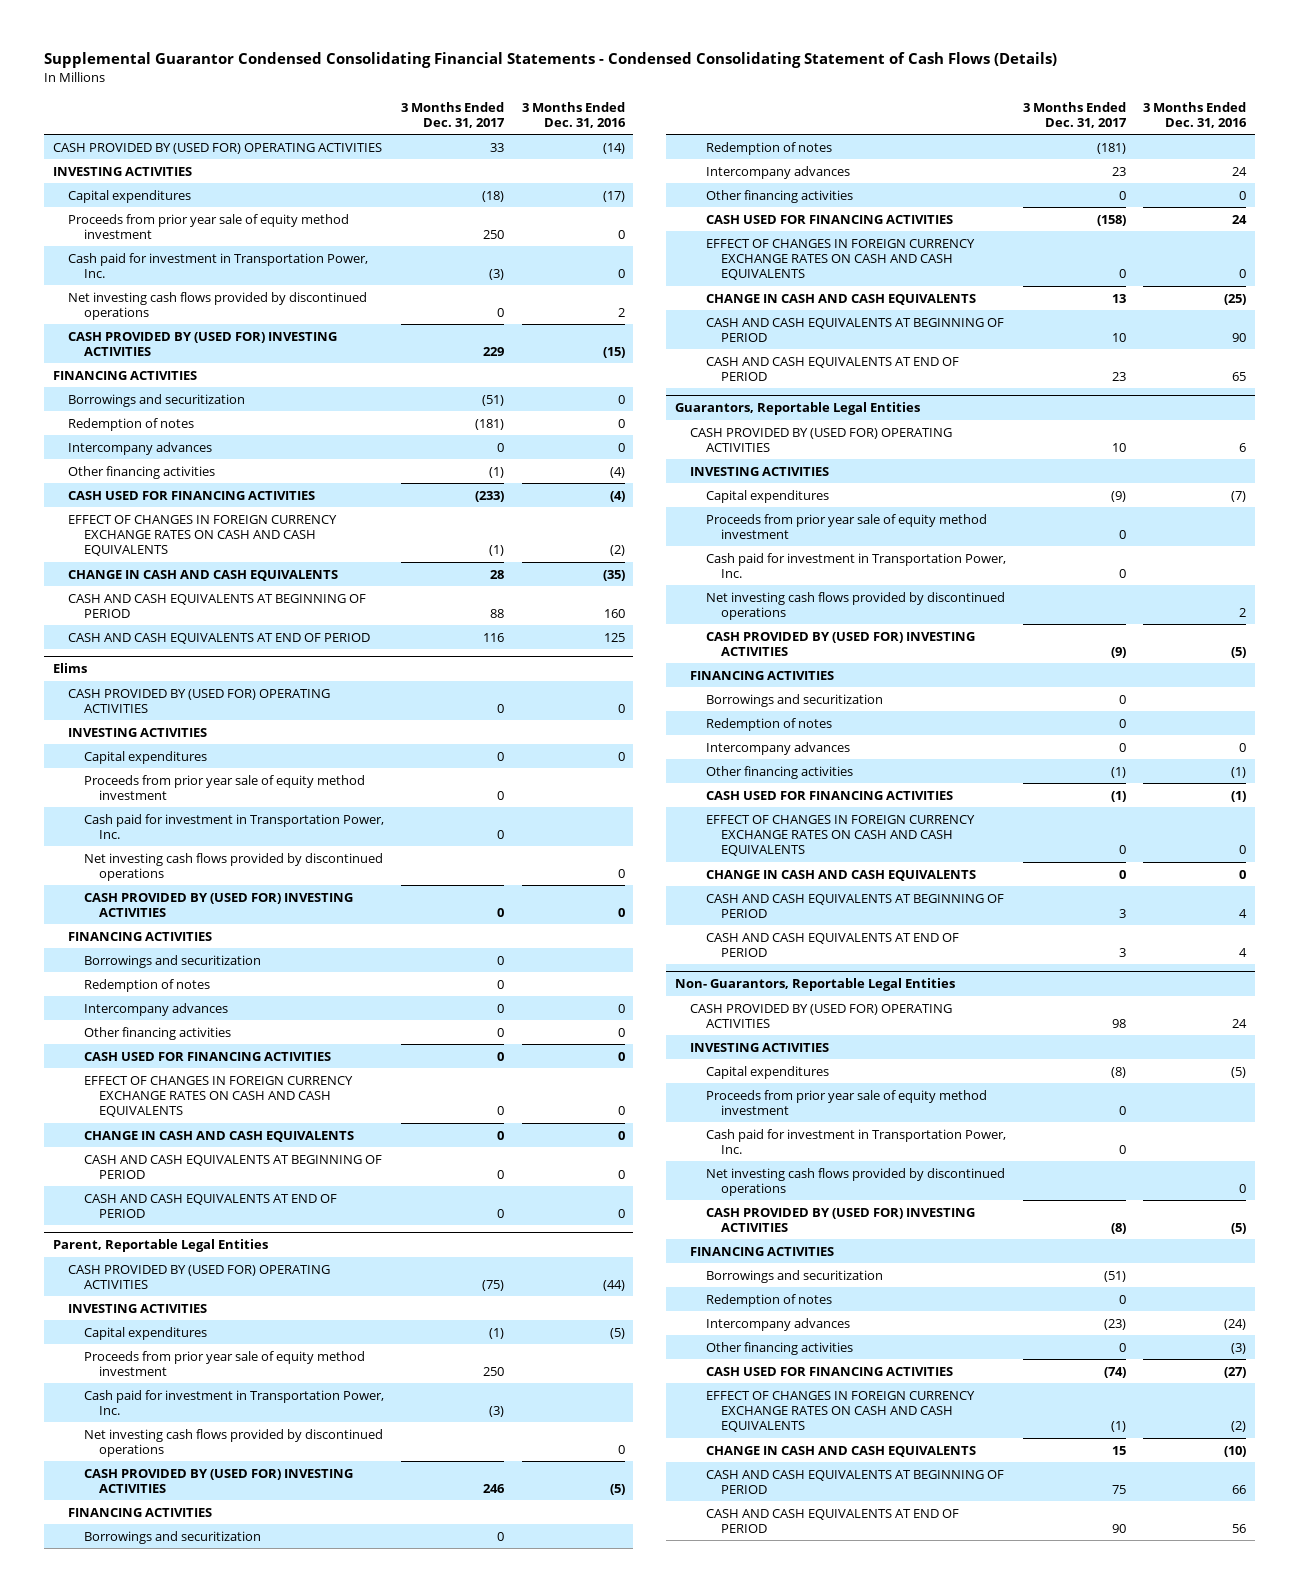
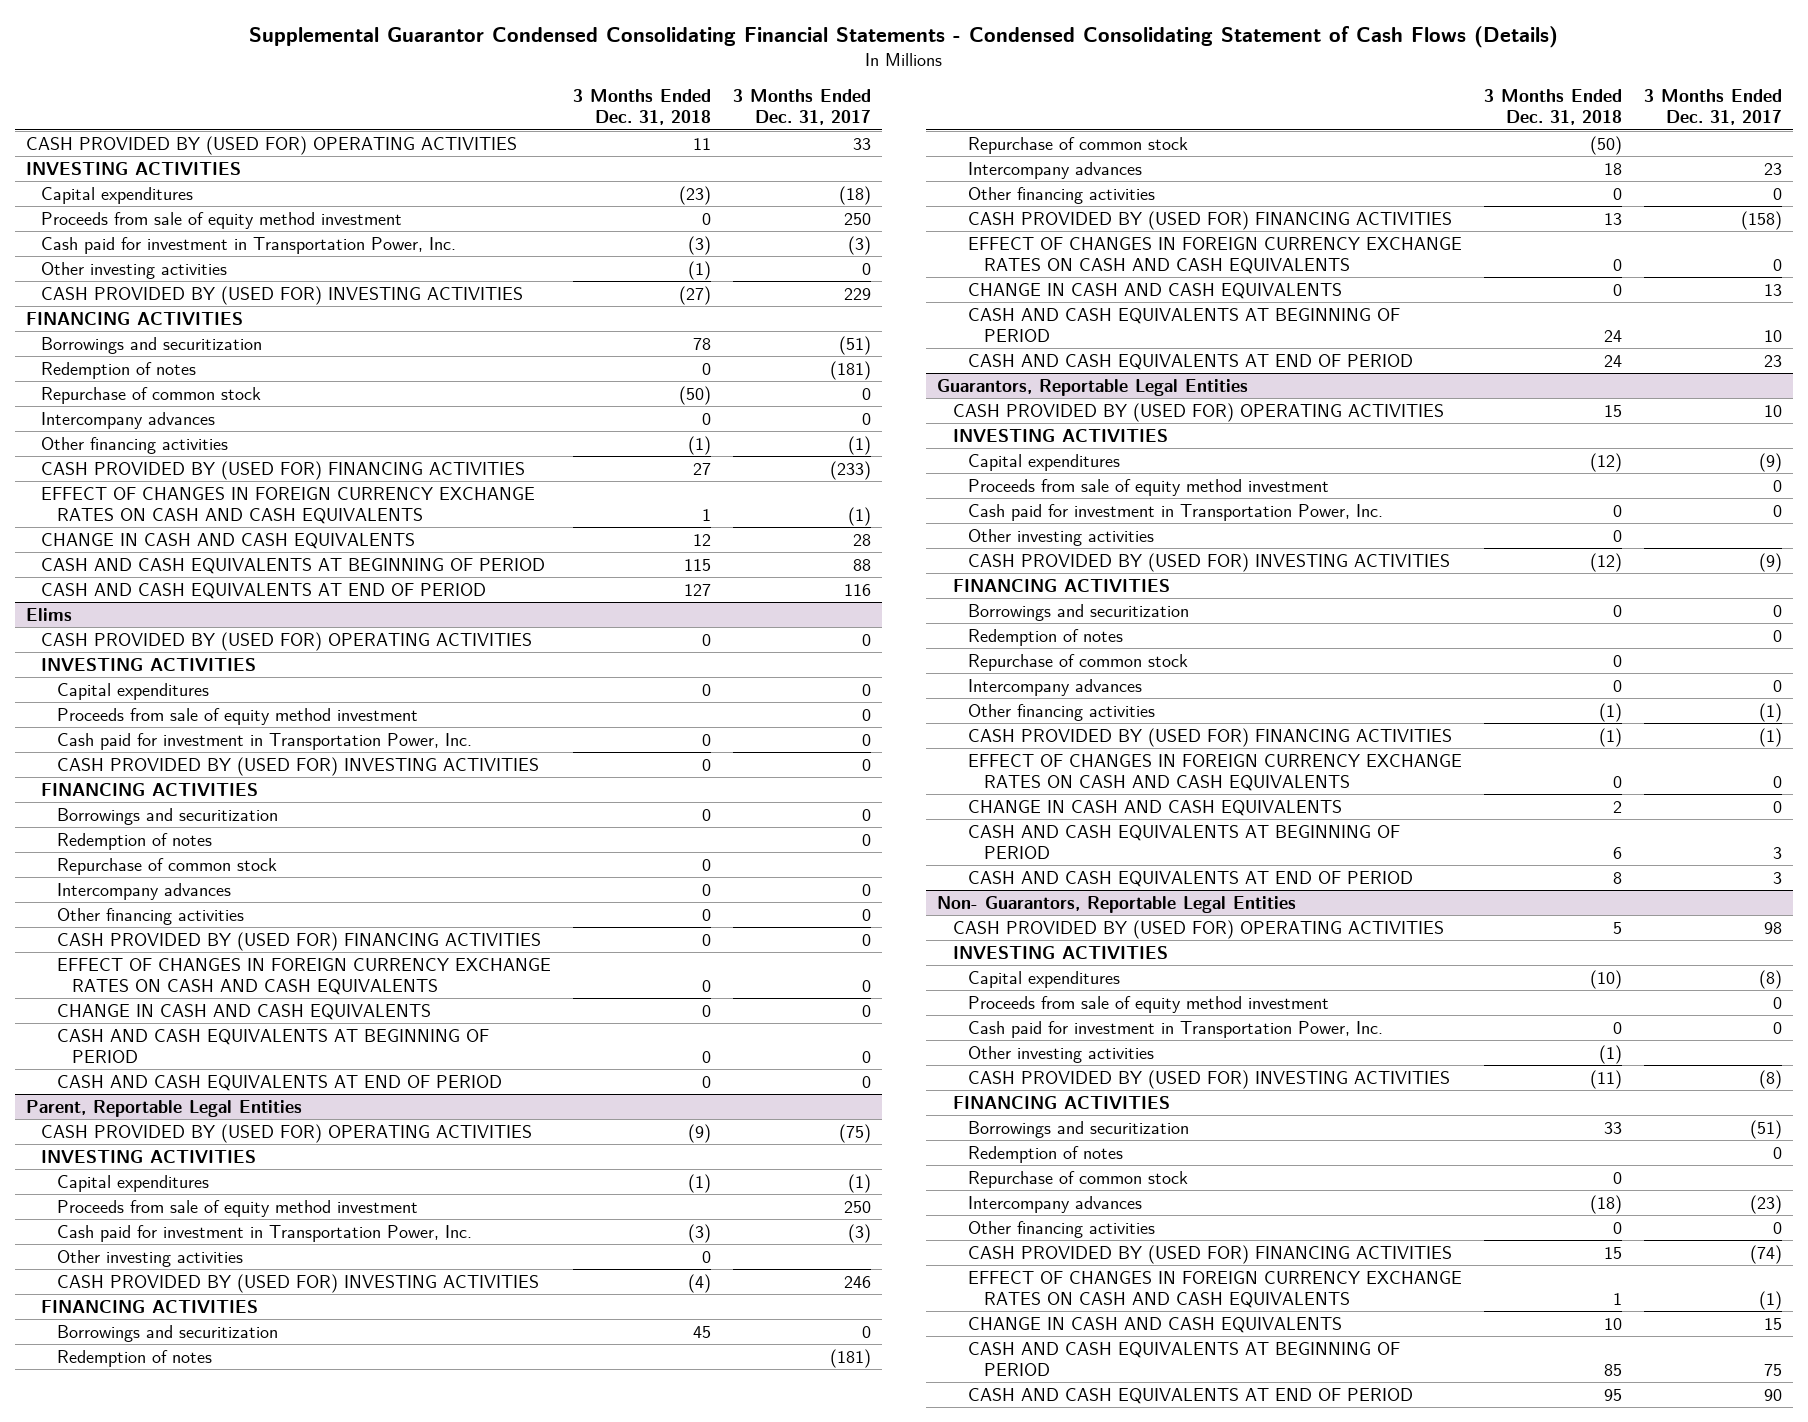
[521,101,626,128] 3 Months Ended Dec. 31, 2016 -> none
none -> [572,89,711,126] 3 Months Ended Dec. 31, 2018
[68,213,350,239] Proceeds from prior year sale of equity method investment -> [41,211,403,229] Proceeds from sale of equity method investment
[68,291,368,320] Net investing cash flows provided by discontinued operations -> none
none -> [41,261,228,279] Other investing activities
none -> [41,386,262,404] Repurchase of common stock
[68,490,316,500] CASH USED FOR FINANCING ACTIVITIES -> [41,460,526,480] CASH PROVIDED BY (USED FOR) FINANCING ACTIVITIES
[83,774,365,800] Proceeds from prior year sale of equity method investment -> [56,707,418,725] Proceeds from sale of equity method investment
[83,852,383,881] Net investing cash flows provided by discontinued operations -> none
none -> [56,857,277,875] Repurchase of common stock
[83,1051,331,1061] CASH USED FOR FINANCING ACTIVITIES -> [56,931,541,951] CASH PROVIDED BY (USED FOR) FINANCING ACTIVITIES
[83,1350,365,1376] Proceeds from prior year sale of equity method investment -> [56,1199,418,1217] Proceeds from sale of equity method investment
[83,1428,383,1457] Net investing cash flows provided by discontinued operations -> none
none -> [56,1249,243,1267] Other investing activities
none -> [968,136,1189,154] Repurchase of common stock
[705,214,953,224] CASH USED FOR FINANCING ACTIVITIES -> [968,210,1453,230] CASH PROVIDED BY (USED FOR) FINANCING ACTIVITIES
[705,513,987,539] Proceeds from prior year sale of equity method investment -> [968,478,1330,496] Proceeds from sale of equity method investment
[705,591,1005,620] Net investing cash flows provided by discontinued operations -> none
none -> [968,528,1155,546] Other investing activities
none -> [968,653,1189,671] Repurchase of common stock
[705,790,953,800] CASH USED FOR FINANCING ACTIVITIES -> [968,727,1453,747] CASH PROVIDED BY (USED FOR) FINANCING ACTIVITIES
[705,1089,987,1115] Proceeds from prior year sale of equity method investment -> [968,995,1330,1013] Proceeds from sale of equity method investment
[705,1167,1005,1196] Net investing cash flows provided by discontinued operations -> none
none -> [968,1045,1155,1063] Other investing activities
none -> [968,1170,1189,1188] Repurchase of common stock
[705,1366,953,1376] CASH USED FOR FINANCING ACTIVITIES -> [968,1244,1453,1264] CASH PROVIDED BY (USED FOR) FINANCING ACTIVITIES

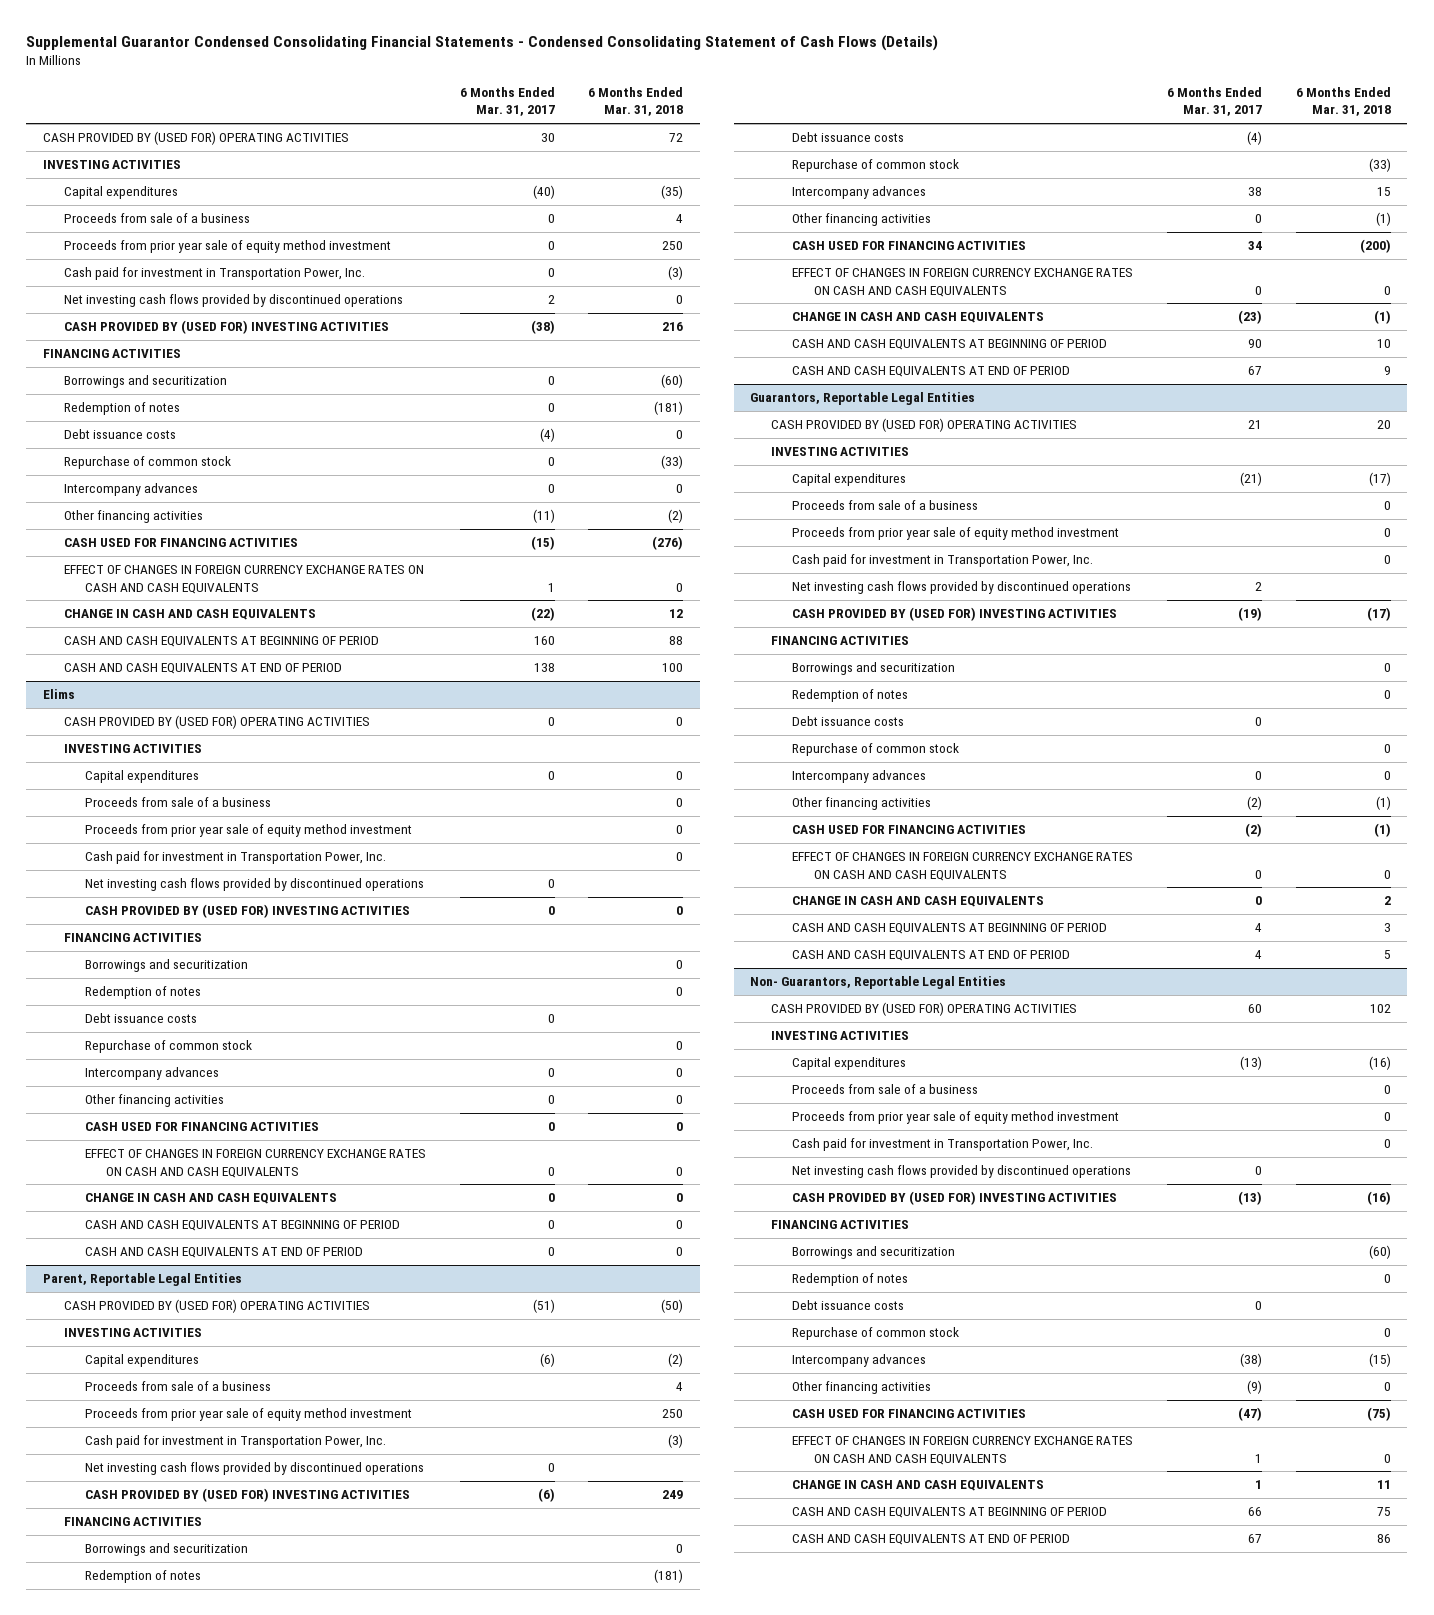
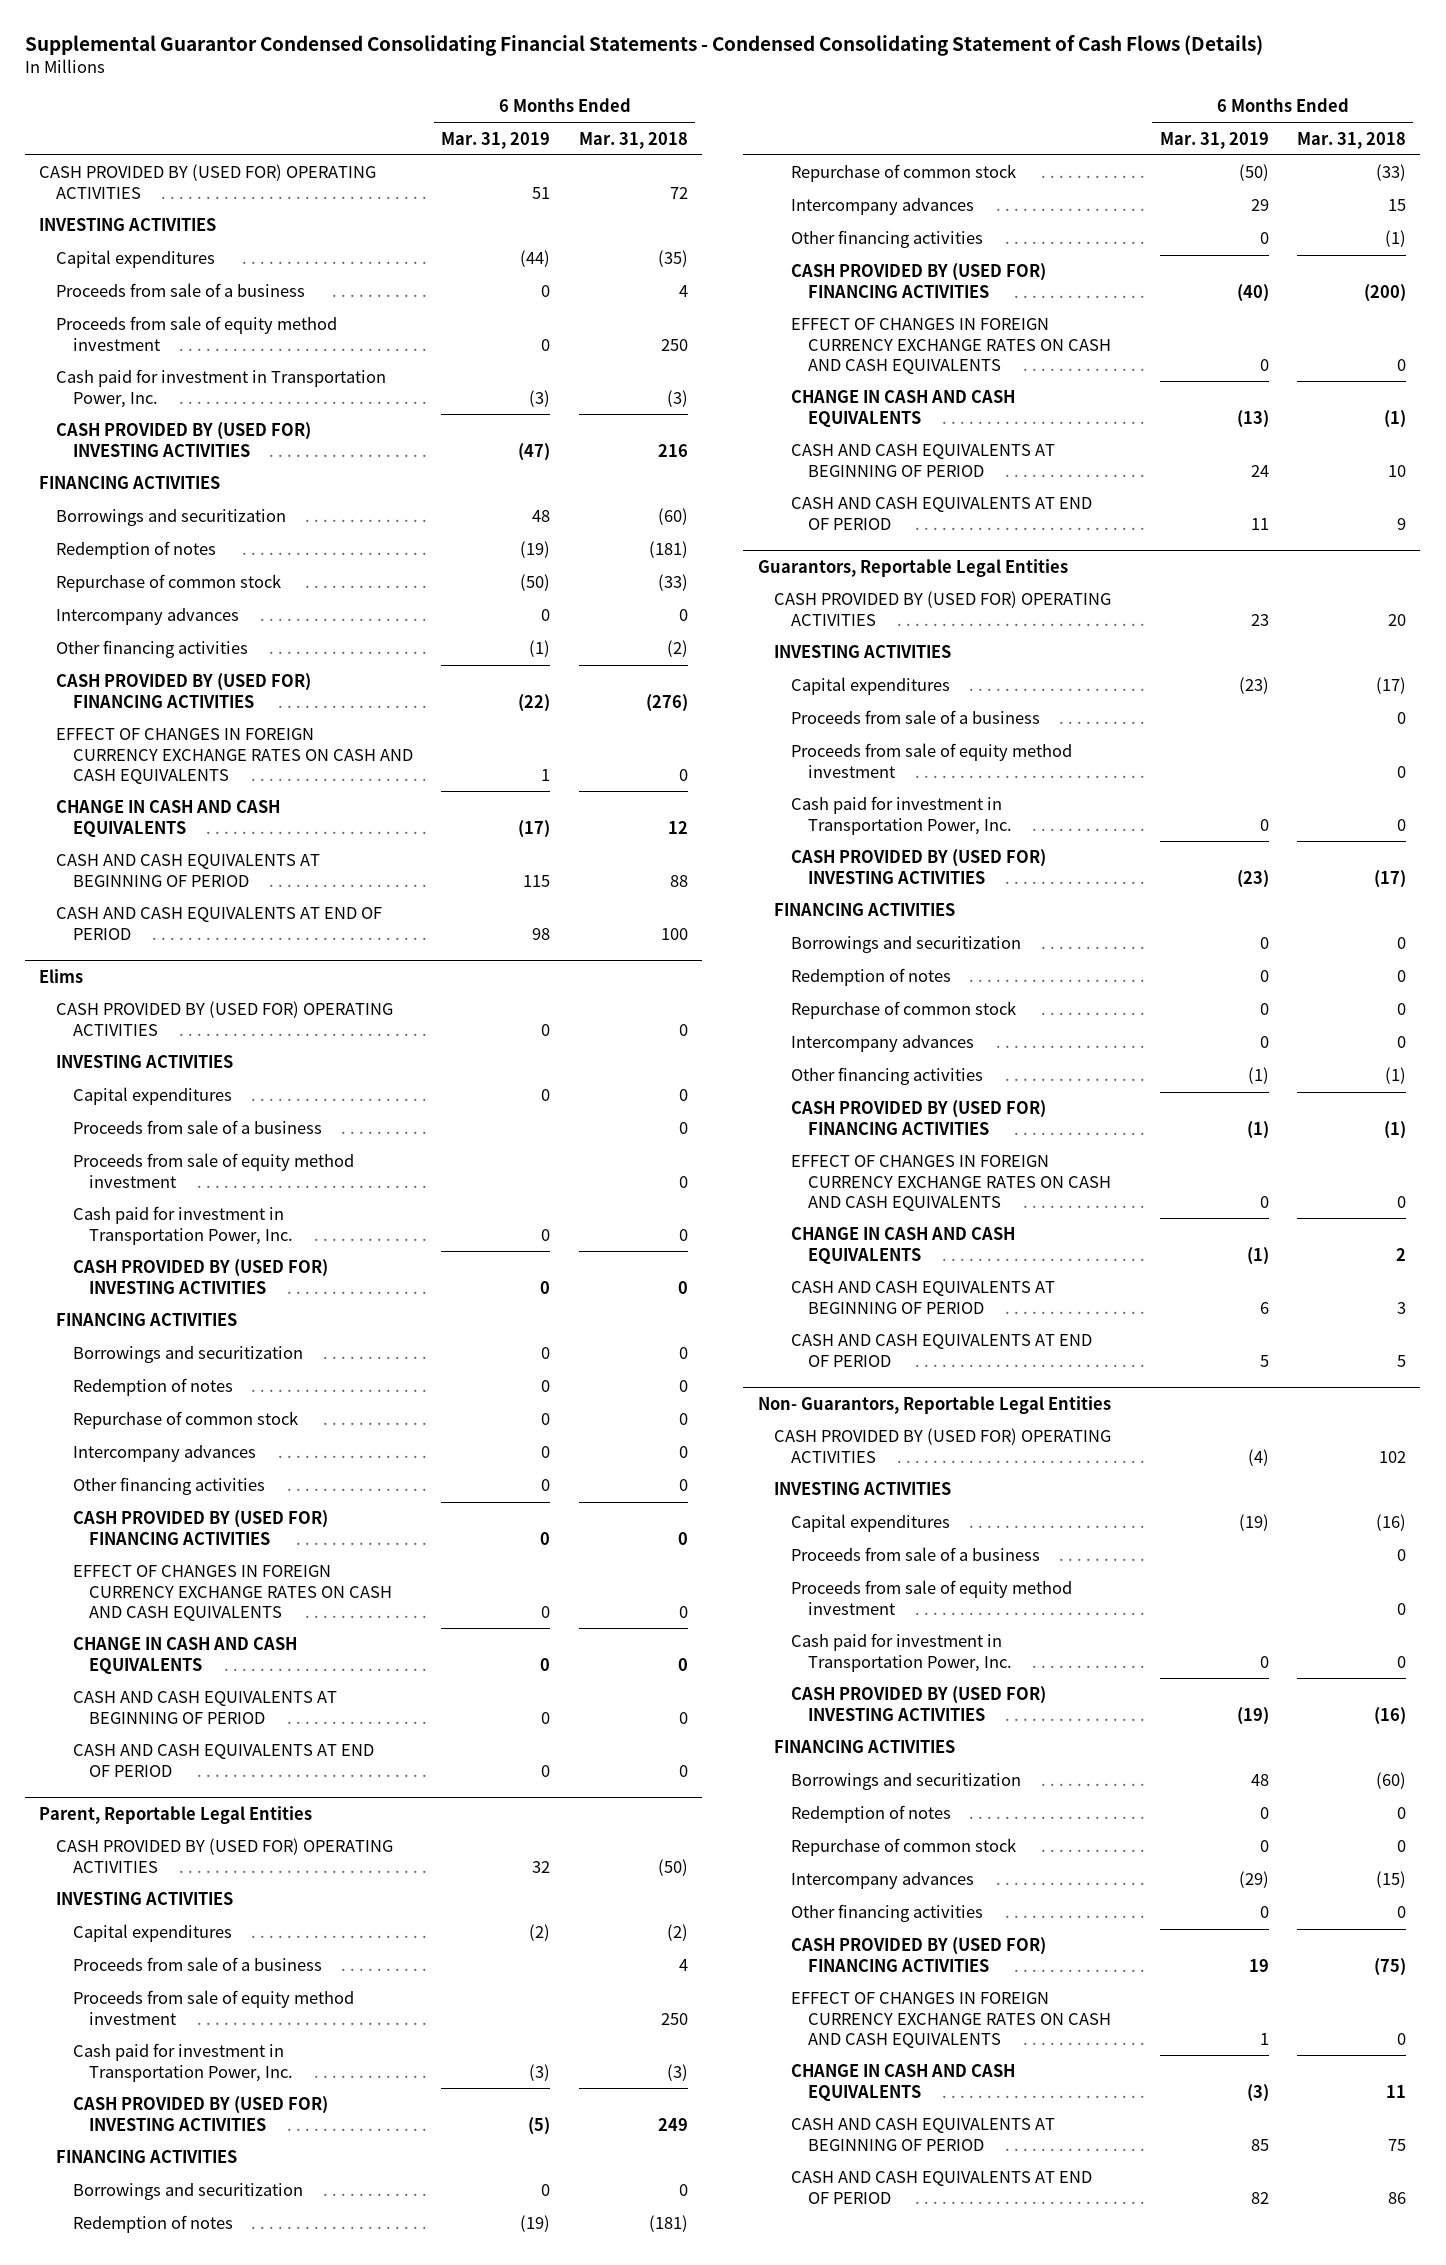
[459,87,555,117] 6 Months Ended Mar. 31, 2017 -> none
none -> [441,131,551,149] Mar. 31, 2019
[63,240,391,254] Proceeds from prior year sale of equity method investment -> [56,316,338,351] Proceeds from sale of equity method investment
[63,294,403,308] Net investing cash flows provided by discontinued operations -> none
[63,429,176,440] Debt issuance costs -> none
[63,538,298,548] CASH USED FOR FINANCING ACTIVITIES -> [56,673,312,708] CASH PROVIDED BY (USED FOR) FINANCING ACTIVITIES
[84,824,412,838] Proceeds from prior year sale of equity method investment -> [72,1153,354,1188] Proceeds from sale of equity method investment
[84,878,424,892] Net investing cash flows provided by discontinued operations -> none
[84,1013,197,1024] Debt issuance costs -> none
[84,1122,319,1132] CASH USED FOR FINANCING ACTIVITIES -> [72,1510,328,1545] CASH PROVIDED BY (USED FOR) FINANCING ACTIVITIES
[84,1408,412,1422] Proceeds from prior year sale of equity method investment -> [72,1990,354,2025] Proceeds from sale of equity method investment
[84,1462,424,1476] Net investing cash flows provided by discontinued operations -> none
[792,132,905,143] Debt issuance costs -> none
[792,241,1027,251] CASH USED FOR FINANCING ACTIVITIES -> [790,263,1046,298] CASH PROVIDED BY (USED FOR) FINANCING ACTIVITIES
[792,527,1120,541] Proceeds from prior year sale of equity method investment -> [790,743,1072,778] Proceeds from sale of equity method investment
[792,581,1132,595] Net investing cash flows provided by discontinued operations -> none
[792,716,905,727] Debt issuance costs -> none
[792,825,1027,835] CASH USED FOR FINANCING ACTIVITIES -> [790,1100,1046,1135] CASH PROVIDED BY (USED FOR) FINANCING ACTIVITIES
[792,1111,1120,1125] Proceeds from prior year sale of equity method investment -> [790,1580,1072,1615] Proceeds from sale of equity method investment
[792,1165,1132,1179] Net investing cash flows provided by discontinued operations -> none
[792,1300,905,1311] Debt issuance costs -> none
[792,1409,1027,1419] CASH USED FOR FINANCING ACTIVITIES -> [790,1937,1046,1972] CASH PROVIDED BY (USED FOR) FINANCING ACTIVITIES

